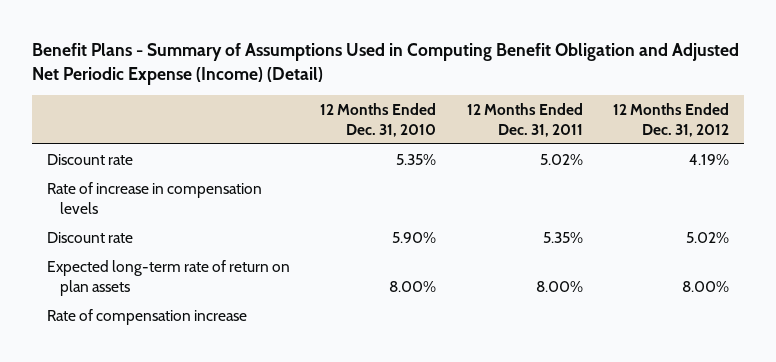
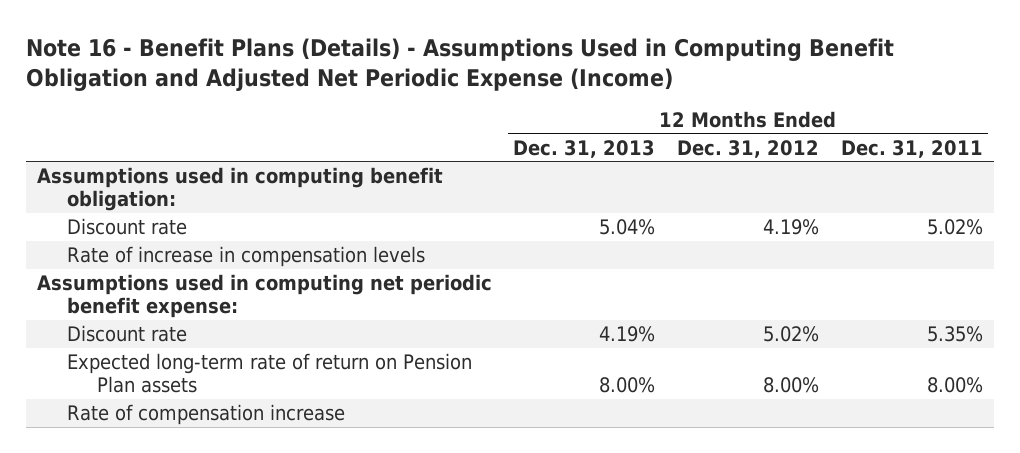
[31,42,739,85] Benefit Plans - Summary of Assumptions Used in Computing Benefit Obligation and Adjusted Net Periodic Expense (Income) (Detail) -> [25,38,894,92] Note 16 - Benefit Plans (Details) - Assumptions Used in Computing Benefit Obligation and Adjusted Net Periodic Expense (Income)
[320,102,437,137] 12 Months Ended Dec. 31, 2010 -> none
none -> [513,139,656,158] Dec. 31, 2013
none -> [36,167,443,212] Assumptions used in computing benefit obligation:
none -> [36,274,492,319] Assumptions used in computing net periodic benefit expense:
[47,259,291,296] Expected long-term rate of return on plan assets -> [66,353,472,394] Expected long-term rate of return on Pension Plan assets

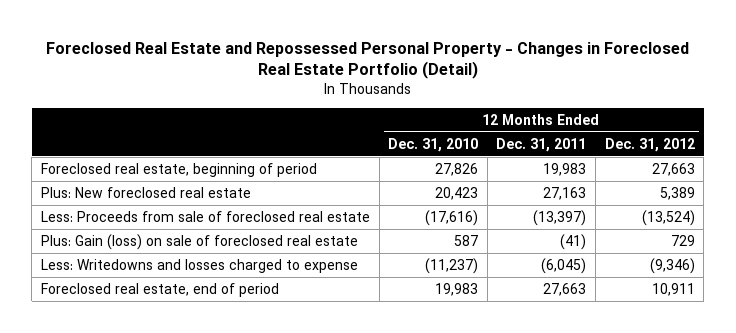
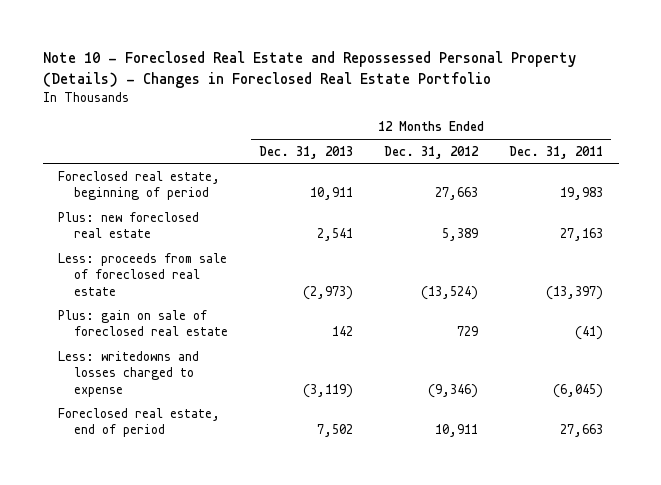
[45,41,689,80] Foreclosed Real Estate and Repossessed Personal Property - Changes in Foreclosed Real Estate Portfolio (Detail) -> [42,51,576,88] Note 10 - Foreclosed Real Estate and Repossessed Personal Property (Details) - Changes in Foreclosed Real Estate Portfolio
[388,137,479,152] Dec. 31, 2010 -> none
none -> [258,145,353,159] Dec. 31, 2013
[40,186,251,198] Plus: New foreclosed real estate -> [58,211,200,239] Plus: new foreclosed real estate
[40,210,370,222] Less: Proceeds from sale of foreclosed real estate -> [58,252,228,296] Less: proceeds from sale of foreclosed real estate
[40,233,358,250] Plus: Gain (loss) on sale of foreclosed real estate -> [58,309,228,337] Plus: gain on sale of foreclosed real estate
[40,258,358,273] Less: Writedowns and losses charged to expense -> [58,350,200,397] Less: writedowns and losses charged to expense

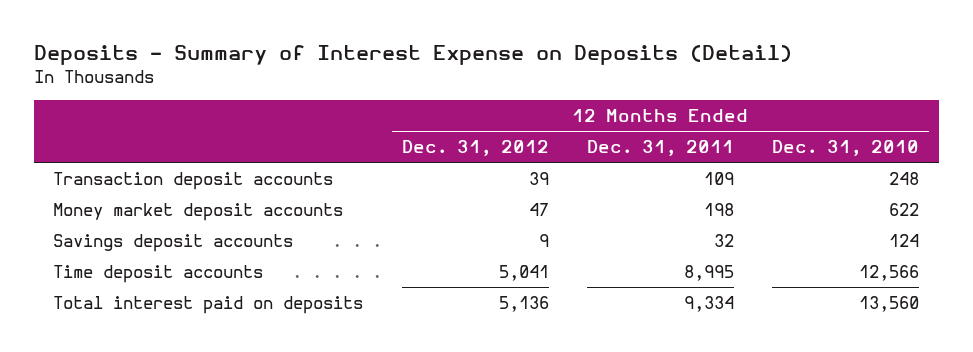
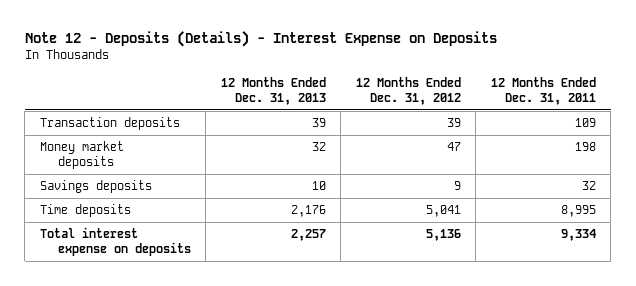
[34,45,793,66] Deposits - Summary of Interest Expense on Deposits (Detail) -> [24,31,497,48] Note 12 - Deposits (Details) - Interest Expense on Deposits
[772,140,920,157] Dec. 31, 2010 -> none
none -> [220,77,326,105] 12 Months Ended Dec. 31, 2013
[53,172,334,191] Transaction deposit accounts -> [39,117,180,131] Transaction deposits
[53,203,344,222] Money market deposit accounts -> [39,141,124,169] Money market deposits
[53,234,294,253] Savings deposit accounts -> [39,180,152,194] Savings deposits
[53,265,264,284] Time deposit accounts -> [39,204,131,218] Time deposits
[53,296,364,315] Total interest paid on deposits -> [39,227,191,256] Total interest expense on deposits

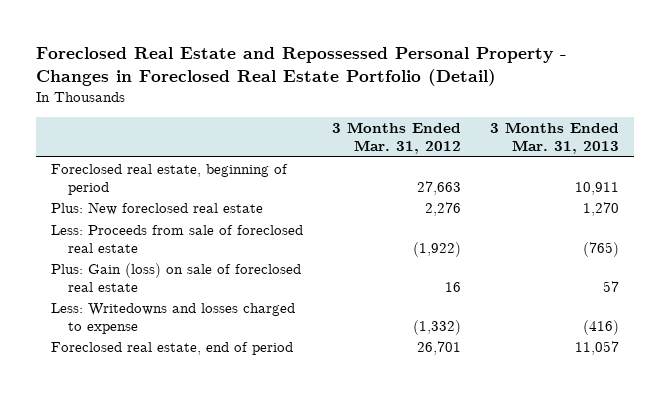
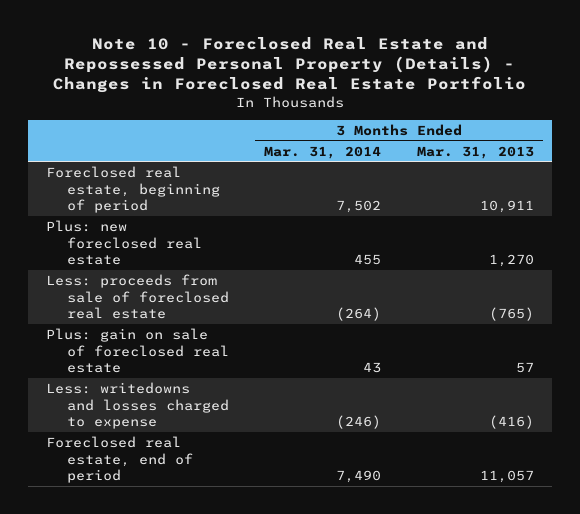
[36,47,568,87] Foreclosed Real Estate and Repossessed Personal Property - Changes in Foreclosed Real Estate Portfolio (Detail) -> [53,36,527,94] Note 10 - Foreclosed Real Estate and Repossessed Personal Property (Details) - Changes in Foreclosed Real Estate Portfolio
[331,122,461,154] 3 Months Ended Mar. 31, 2012 -> none
none -> [264,145,382,159] Mar. 31, 2014
[50,201,263,215] Plus: New foreclosed real estate -> [46,219,202,266] Plus: new foreclosed real estate
[50,224,303,253] Less: Proceeds from sale of foreclosed real estate -> [46,273,229,320] Less: proceeds from sale of foreclosed real estate
[50,262,301,292] Plus: Gain (loss) on sale of foreclosed real estate -> [46,327,229,374] Plus: gain on sale of foreclosed real estate
[50,302,295,334] Less: Writedowns and losses charged to expense -> [46,381,229,430] Less: writedowns and losses charged to expense

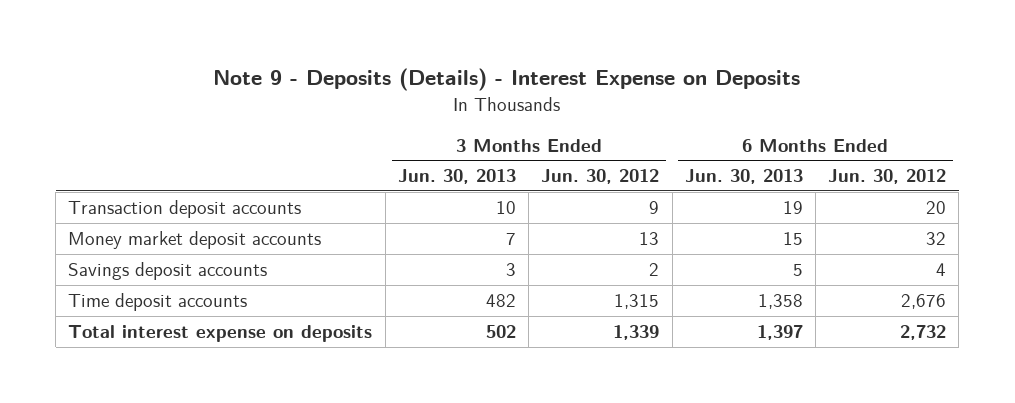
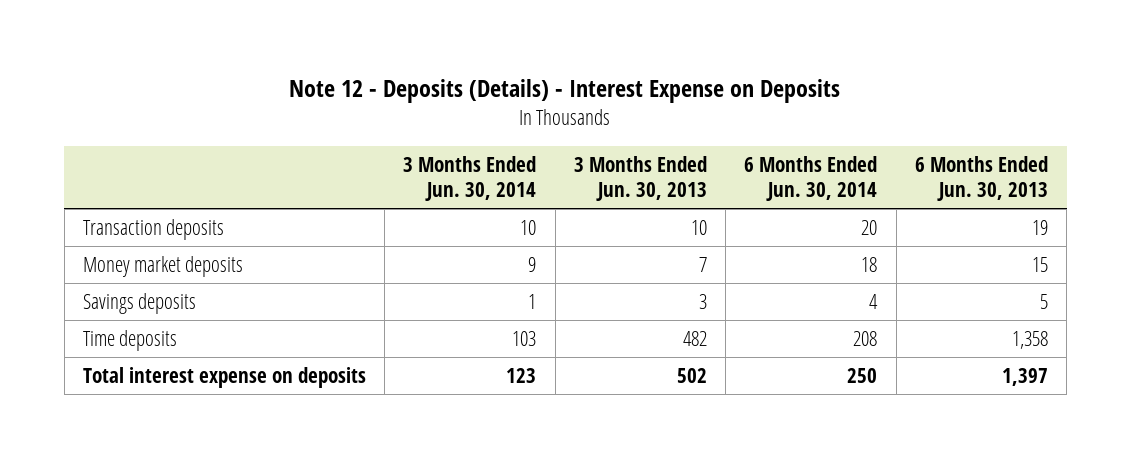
[213,68,801,92] Note 9 - Deposits (Details) - Interest Expense on Deposits -> [289,78,841,103] Note 12 - Deposits (Details) - Interest Expense on Deposits
[541,169,660,185] Jun. 30, 2012 -> none
[828,169,947,185] Jun. 30, 2012 -> none
none -> [403,156,537,202] 3 Months Ended Jun. 30, 2014
none -> [744,156,878,202] 6 Months Ended Jun. 30, 2014
[68,199,302,218] Transaction deposit accounts -> [82,219,224,241] Transaction deposits
[68,230,322,249] Money market deposit accounts -> [82,256,243,278] Money market deposits
[68,261,268,280] Savings deposit accounts -> [82,293,196,315] Savings deposits
[68,292,248,311] Time deposit accounts -> [82,330,177,352] Time deposits

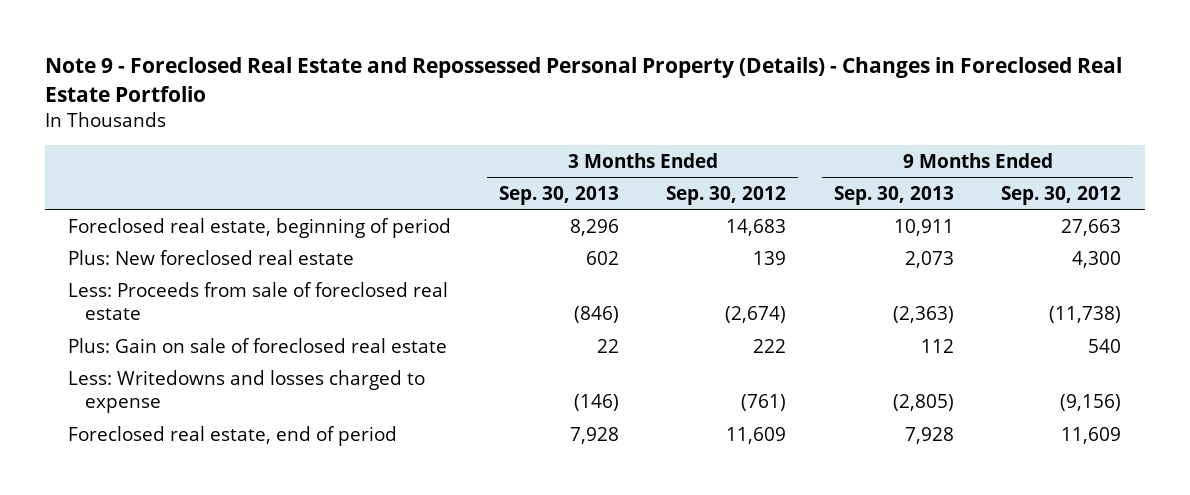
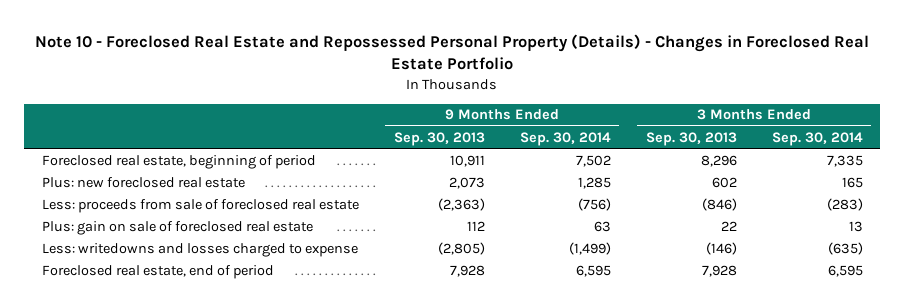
[44,57,1122,102] Note 9 - Foreclosed Real Estate and Repossessed Personal Property (Details) - Changes in Foreclosed Real Estate Portfolio -> [35,33,870,71] Note 10 - Foreclosed Real Estate and Repossessed Personal Property (Details) - Changes in Foreclosed Real Estate Portfolio
[666,185,787,205] Sep. 30, 2012 -> none
[1001,185,1122,205] Sep. 30, 2012 -> none
none -> [519,131,611,146] Sep. 30, 2014
none -> [771,131,863,146] Sep. 30, 2014
[68,249,355,265] Plus: New foreclosed real estate -> [41,176,245,188] Plus: new foreclosed real estate
[68,281,449,321] Less: Proceeds from sale of foreclosed real estate -> [41,198,359,213] Less: proceeds from sale of foreclosed real estate
[68,337,448,353] Plus: Gain on sale of foreclosed real estate -> [41,220,313,235] Plus: gain on sale of foreclosed real estate
[68,369,426,414] Less: Writedowns and losses charged to expense -> [41,242,358,257] Less: writedowns and losses charged to expense

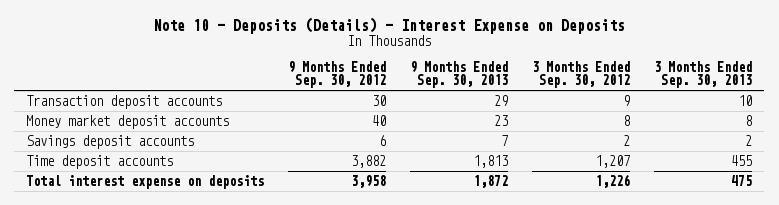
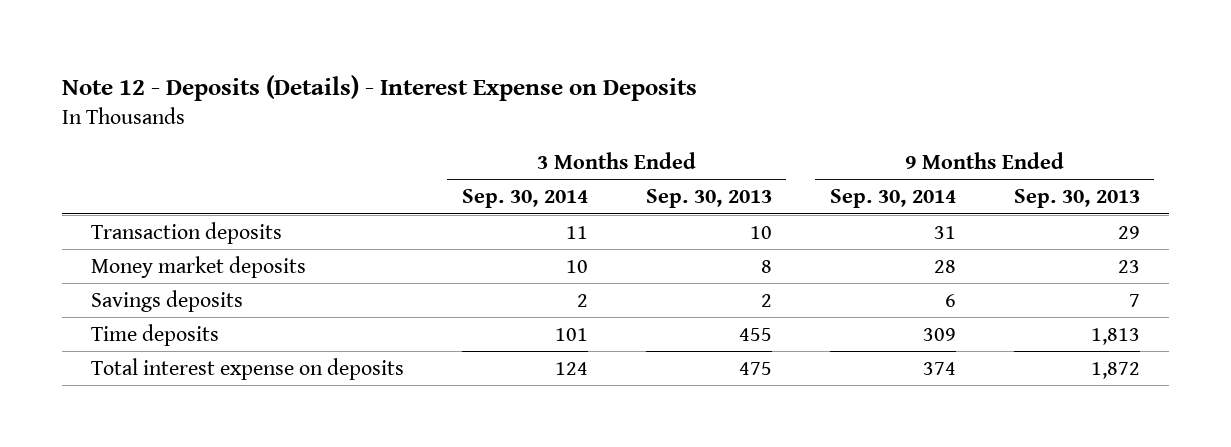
[153,16,626,34] Note 10 - Deposits (Details) - Interest Expense on Deposits -> [61,74,697,101] Note 12 - Deposits (Details) - Interest Expense on Deposits
[288,60,387,88] 9 Months Ended Sep. 30, 2012 -> none
[532,60,631,88] 3 Months Ended Sep. 30, 2012 -> none
none -> [461,189,588,209] Sep. 30, 2014
none -> [829,189,956,209] Sep. 30, 2014
[26,95,223,110] Transaction deposit accounts -> [90,221,282,244] Transaction deposits
[26,115,230,130] Money market deposit accounts -> [90,255,306,278] Money market deposits
[26,135,195,150] Savings deposit accounts -> [90,289,243,312] Savings deposits
[26,155,174,170] Time deposit accounts -> [90,323,219,346] Time deposits

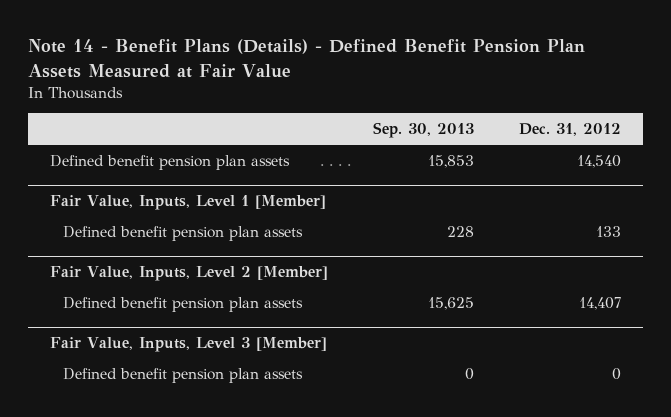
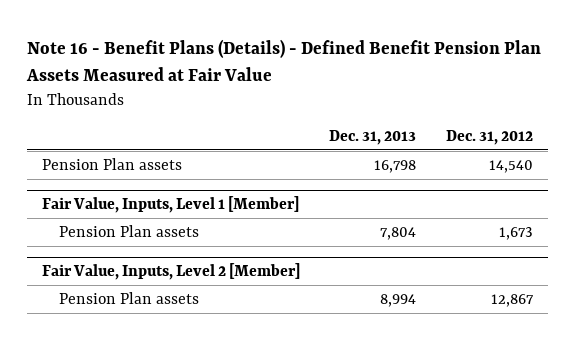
[27,39,585,78] Note 14 - Benefit Plans (Details) - Defined Benefit Pension Plan Assets Measured at Fair Value -> [26,39,542,82] Note 16 - Benefit Plans (Details) - Defined Benefit Pension Plan Assets Measured at Fair Value
[373,122,475,139] Sep. 30, 2013 -> none
none -> [329,129,417,145] Dec. 31, 2013
[50,154,291,170] Defined benefit pension plan assets -> [41,157,182,170] Pension Plan assets
[62,225,303,241] Defined benefit pension plan assets -> [58,224,199,237] Pension Plan assets
[595,225,621,237] 133 -> [499,226,534,240] 1,673
[50,337,328,353] Fair Value, Inputs, Level 3 [Member] -> none
[62,367,303,383] Defined benefit pension plan assets -> none
[62,296,303,312] Defined benefit pension plan assets -> [58,291,199,304] Pension Plan assets
[578,296,621,310] 14,407 -> [491,293,535,307] 12,867

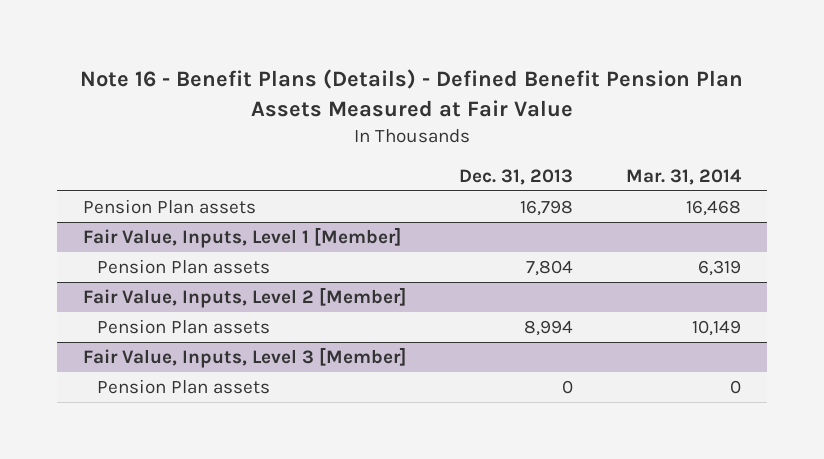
[446,129,534,145] Dec. 31, 2012 -> none
none -> [625,168,742,185] Mar. 31, 2014
none -> [83,347,407,369] Fair Value, Inputs, Level 3 [Member]
none -> [96,379,270,395] Pension Plan assets

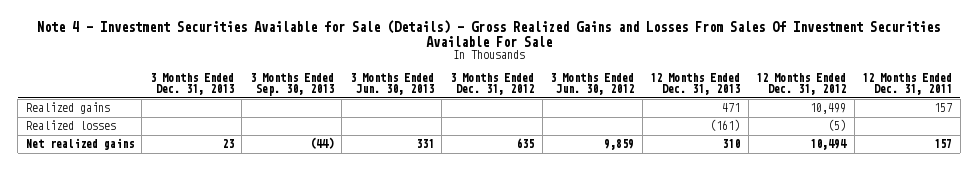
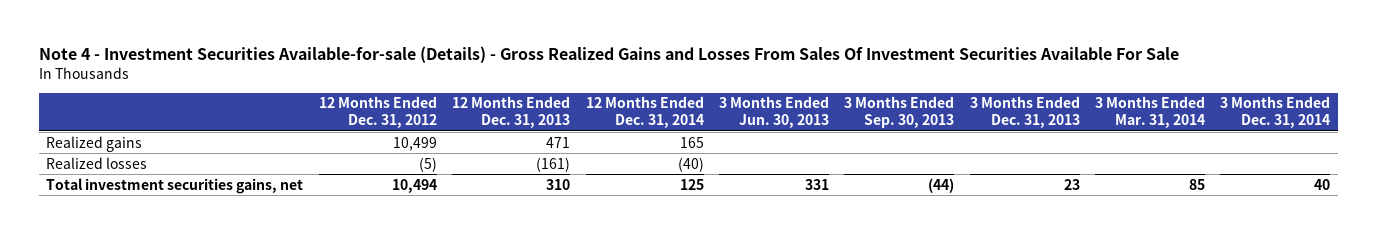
[37,20,941,47] Note 4 - Investment Securities Available for Sale (Details) - Gross Realized Gains and Losses From Sales Of Investment Securities Available For Sale -> [38,46,1179,64] Note 4 - Investment Securities Available-for-sale (Details) - Gross Realized Gains and Losses From Sales Of Investment Securities Available For Sale
[450,72,535,96] 3 Months Ended Dec. 31, 2012 -> none
[550,72,635,96] 3 Months Ended Jun. 30, 2012 -> none
[862,72,953,96] 12 Months Ended Dec. 31, 2011 -> none
none -> [585,96,704,129] 12 Months Ended Dec. 31, 2014
none -> [1095,96,1206,129] 3 Months Ended Mar. 31, 2014
none -> [1220,96,1331,129] 3 Months Ended Dec. 31, 2014
[25,138,134,151] Net realized gains -> [46,177,304,194] Total investment securities gains, net

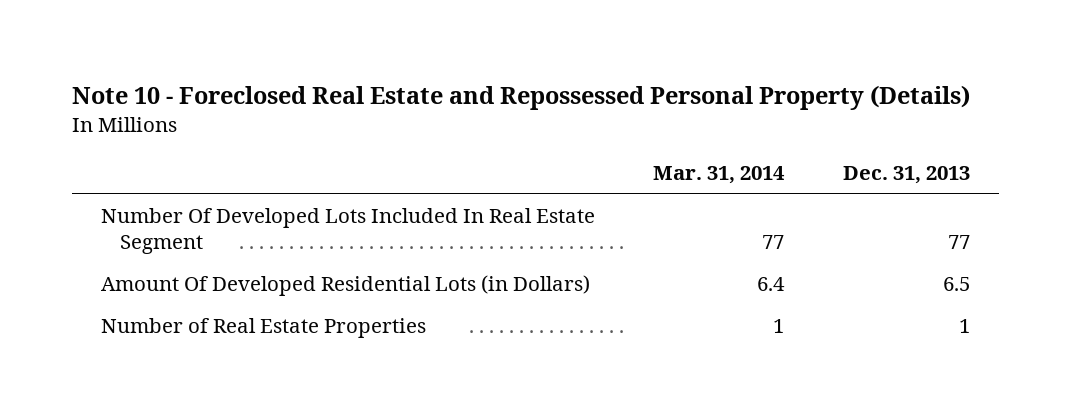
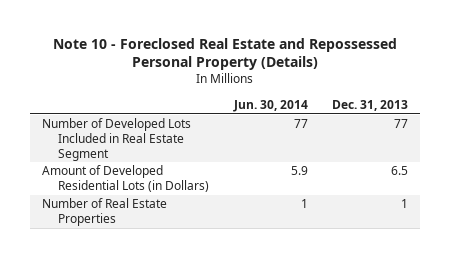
[653,166,786,185] Mar. 31, 2014 -> none
none -> [232,99,308,112] Jun. 30, 2014
[100,208,595,255] Number Of Developed Lots Included In Real Estate Segment -> [41,118,191,161] Number of Developed Lots Included in Real Estate Segment
[100,275,590,297] Amount Of Developed Residential Lots (in Dollars) -> [41,165,210,193] Amount of Developed Residential Lots (in Dollars)

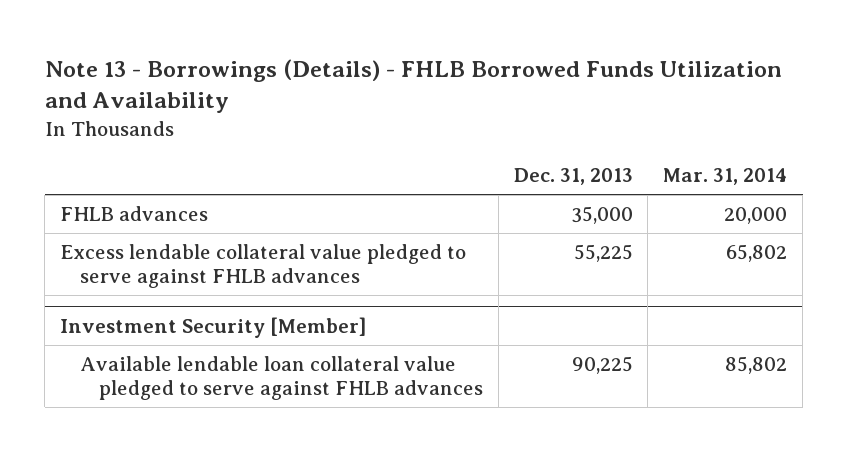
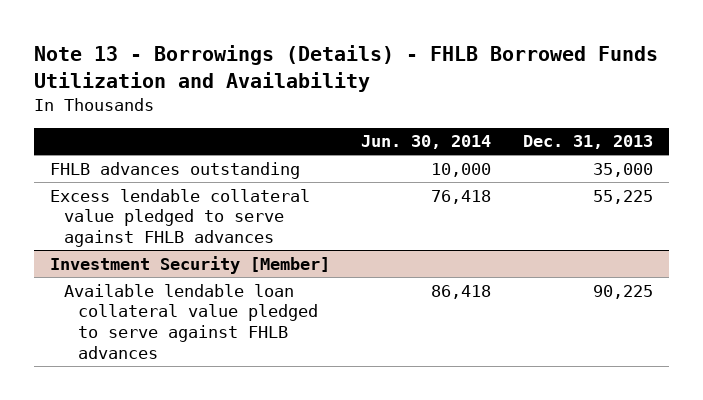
[663,168,788,186] Mar. 31, 2014 -> none
none -> [361,135,492,150] Jun. 30, 2014
[60,205,209,221] FHLB advances -> [50,161,301,179] FHLB advances outstanding

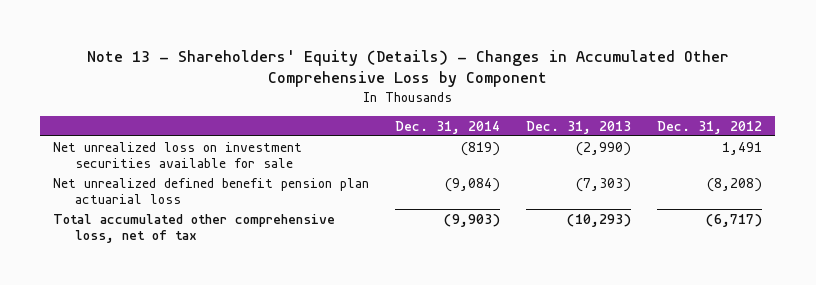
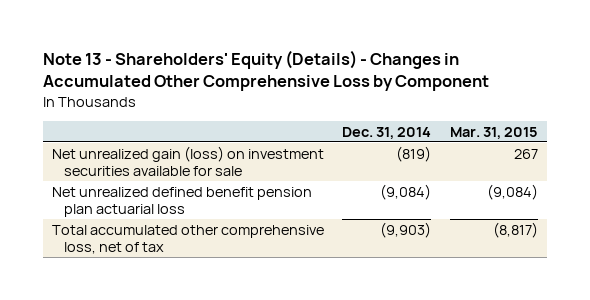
[526,120,632,134] Dec. 31, 2013 -> none
[657,120,763,134] Dec. 31, 2012 -> none
none -> [449,126,538,139] Mar. 31, 2015
[53,141,303,168] Net unrealized loss on investment securities available for sale -> [51,145,324,176] Net unrealized gain (loss) on investment securities available for sale

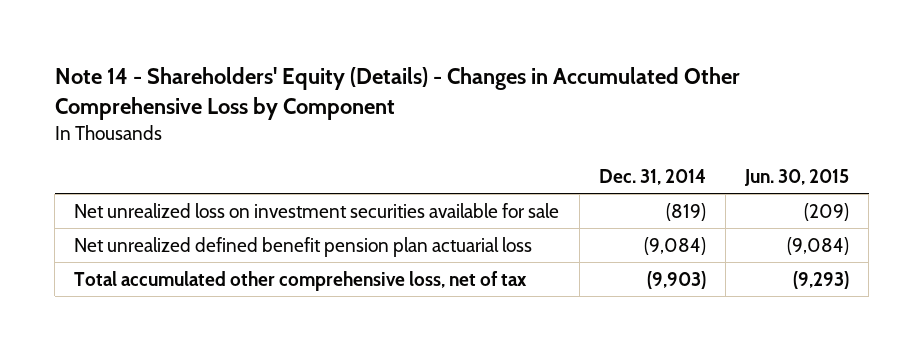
[42,50,489,92] Note 13 - Shareholders' Equity (Details) - Changes in Accumulated Other Comprehensive Loss by Component -> [54,67,740,121] Note 14 - Shareholders' Equity (Details) - Changes in Accumulated Other Comprehensive Loss by Component
[449,126,538,139] Mar. 31, 2015 -> none
none -> [744,169,850,187] Jun. 30, 2015
[51,145,324,176] Net unrealized gain (loss) on investment securities available for sale -> [74,202,560,218] Net unrealized loss on investment securities available for sale

